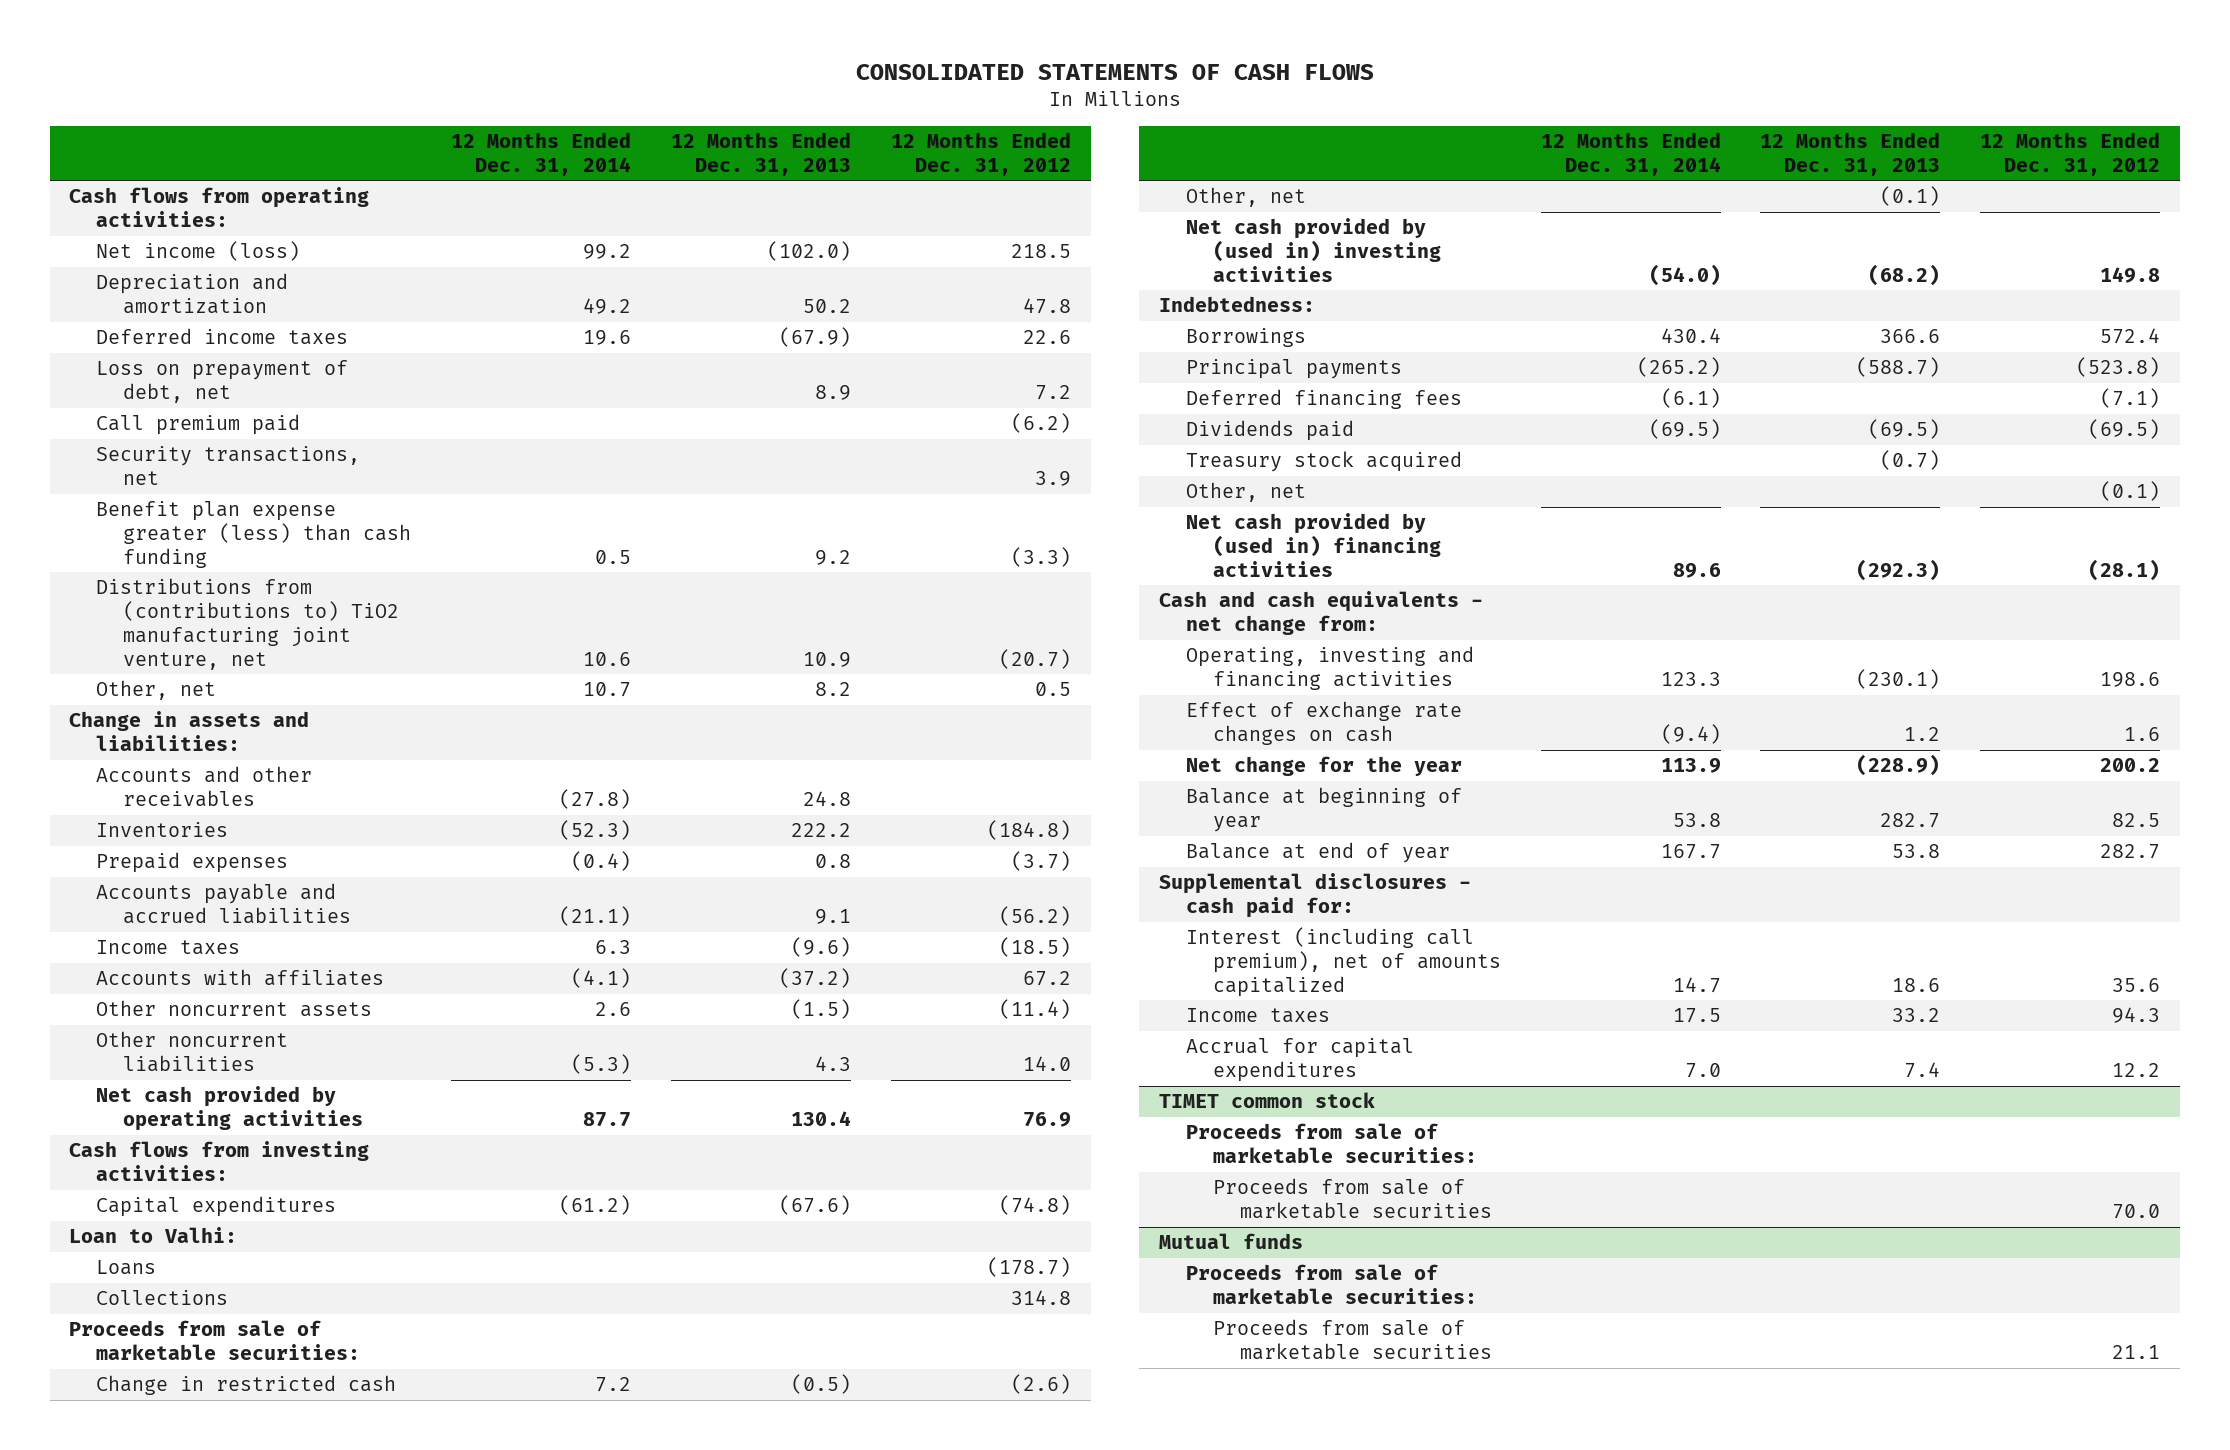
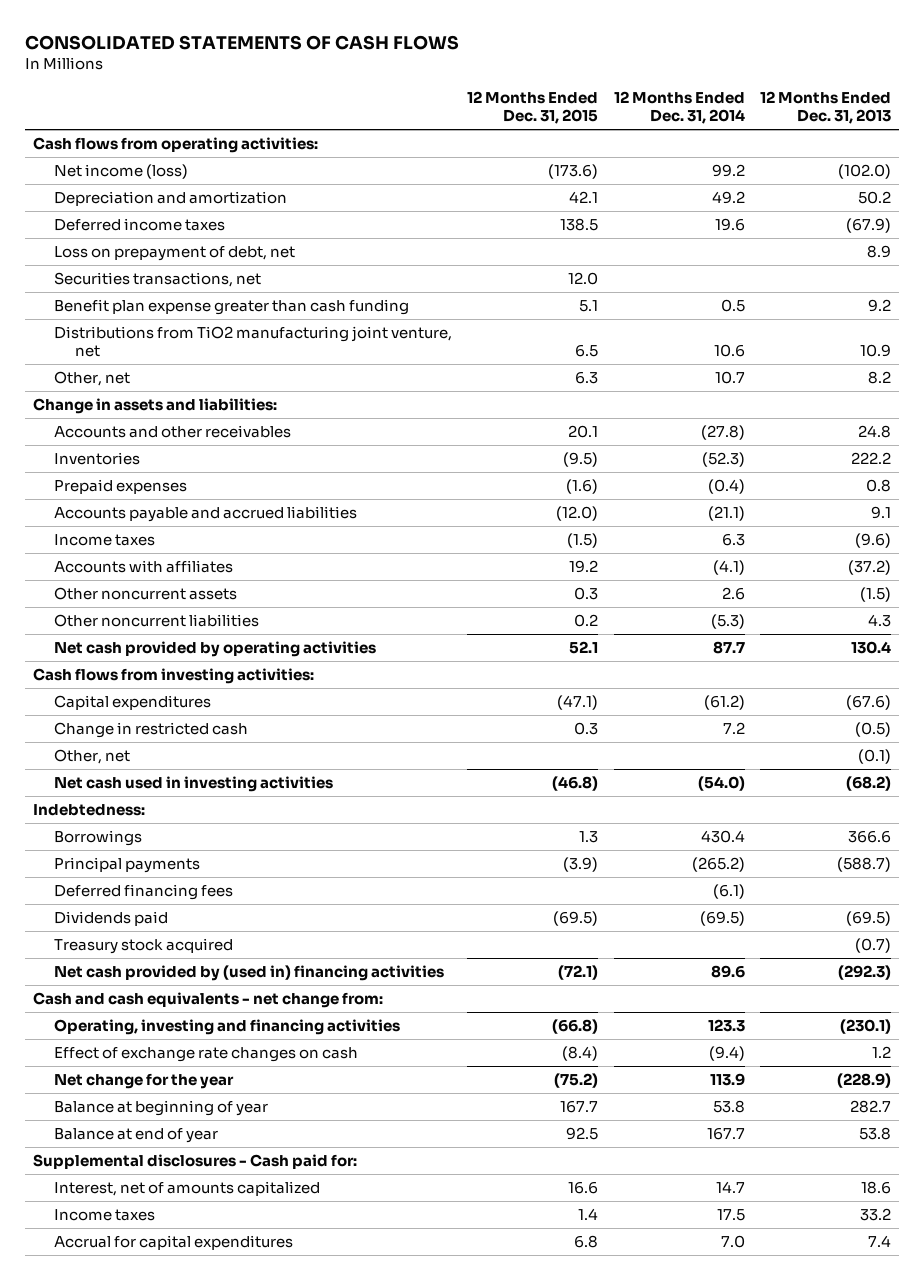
[890,131,1071,176] 12 Months Ended Dec. 31, 2012 -> none
none -> [467,91,599,125] 12 Months Ended Dec. 31, 2015
[96,414,301,436] Call premium paid -> none
[96,446,361,486] Security transactions, net -> [53,272,261,288] Securities transactions, net
[96,501,412,569] Benefit plan expense greater (less) than cash funding -> [53,299,409,316] Benefit plan expense greater than cash funding
[96,578,400,670] Distributions from (contributions to) TiO2 manufacturing joint venture, net -> [53,326,452,357] Distributions from TiO2 manufacturing joint venture, net
[69,1227,238,1244] Loan to Valhi: -> none
[96,1260,157,1276] Loans -> none
[96,1290,229,1306] Collections -> none
[69,1320,361,1361] Proceeds from sale of marketable securities: -> none
[1186,218,1441,283] Net cash provided by (used in) investing activities -> [53,776,333,793] Net cash used in investing activities
[1186,482,1307,503] Other, net -> none
[1159,873,1472,919] Supplemental disclosures - cash paid for: -> [32,1154,357,1170] Supplemental disclosures - Cash paid for:
[1186,927,1501,998] Interest (including call premium), net of amounts capitalized -> [53,1181,320,1197] Interest, net of amounts capitalized
[1159,1092,1376,1109] TIMET common stock -> none
[1186,1123,1477,1164] Proceeds from sale of marketable securities: -> none
[1212,1178,1492,1220] Proceeds from sale of marketable securities -> none
[1159,1233,1304,1250] Mutual funds -> none
[1186,1264,1477,1305] Proceeds from sale of marketable securities: -> none
[1212,1319,1492,1361] Proceeds from sale of marketable securities -> none

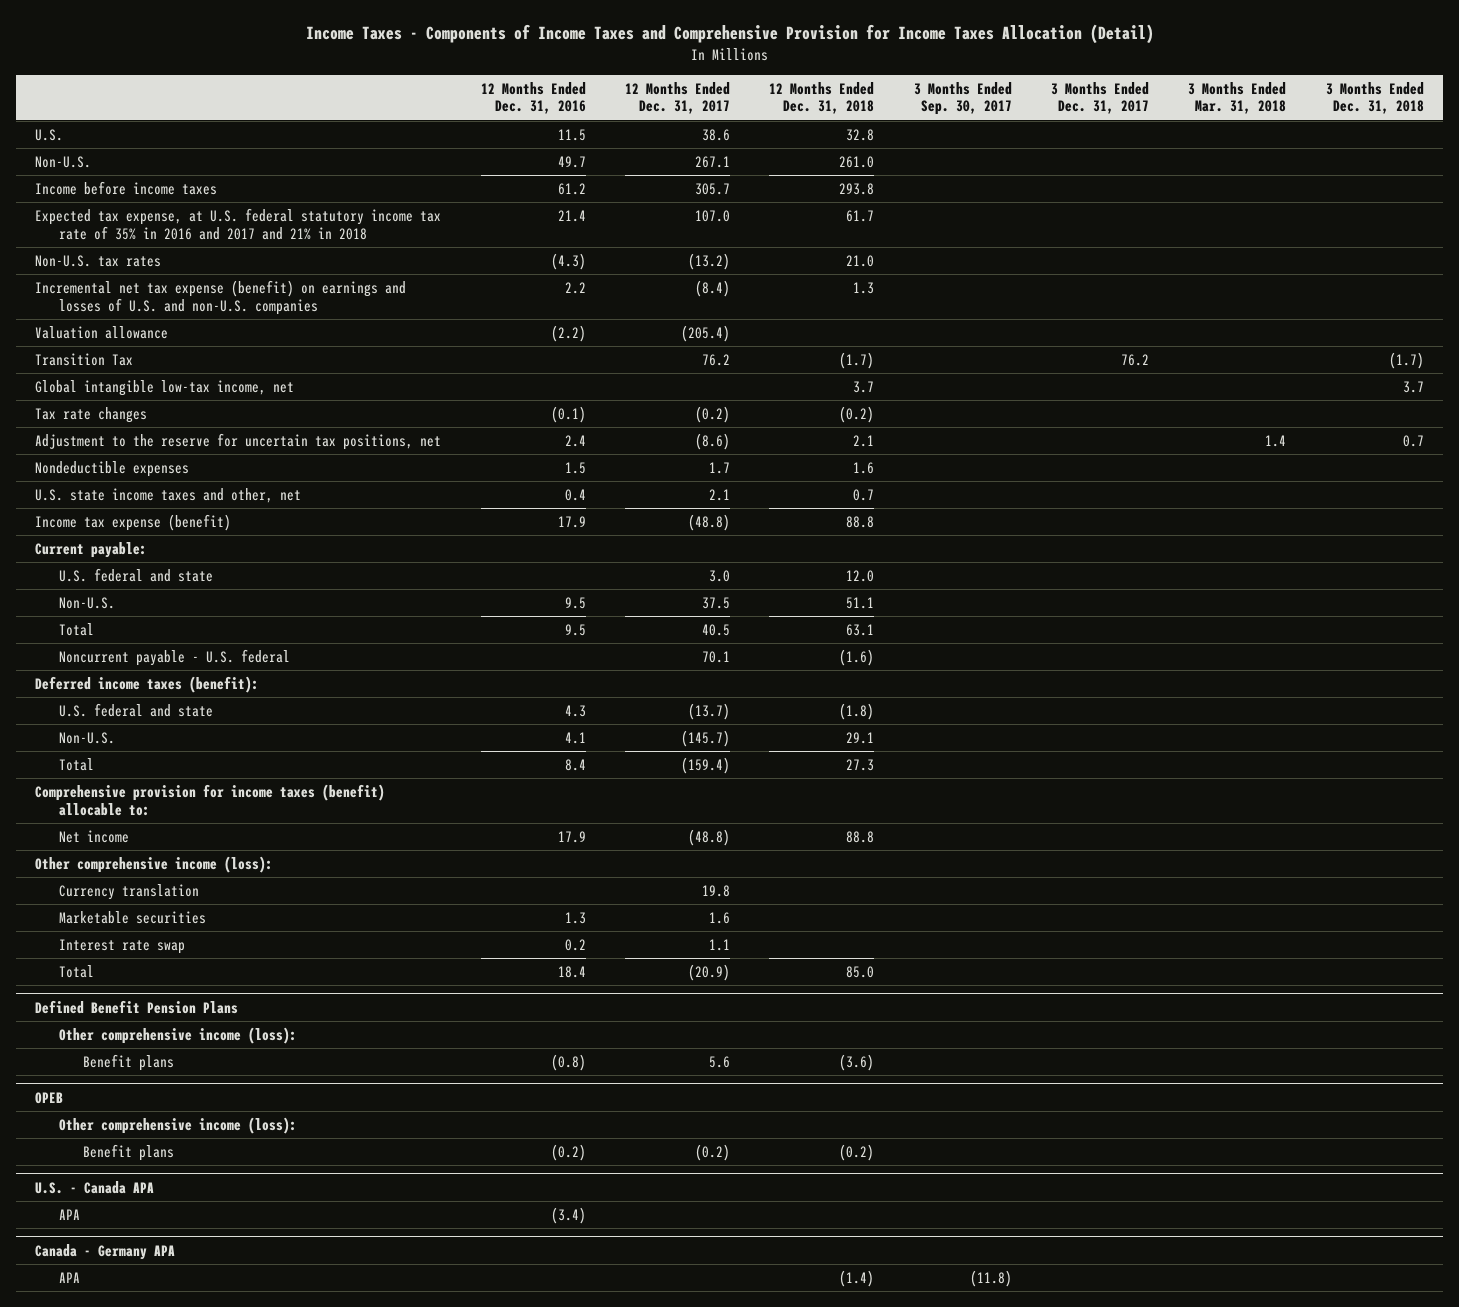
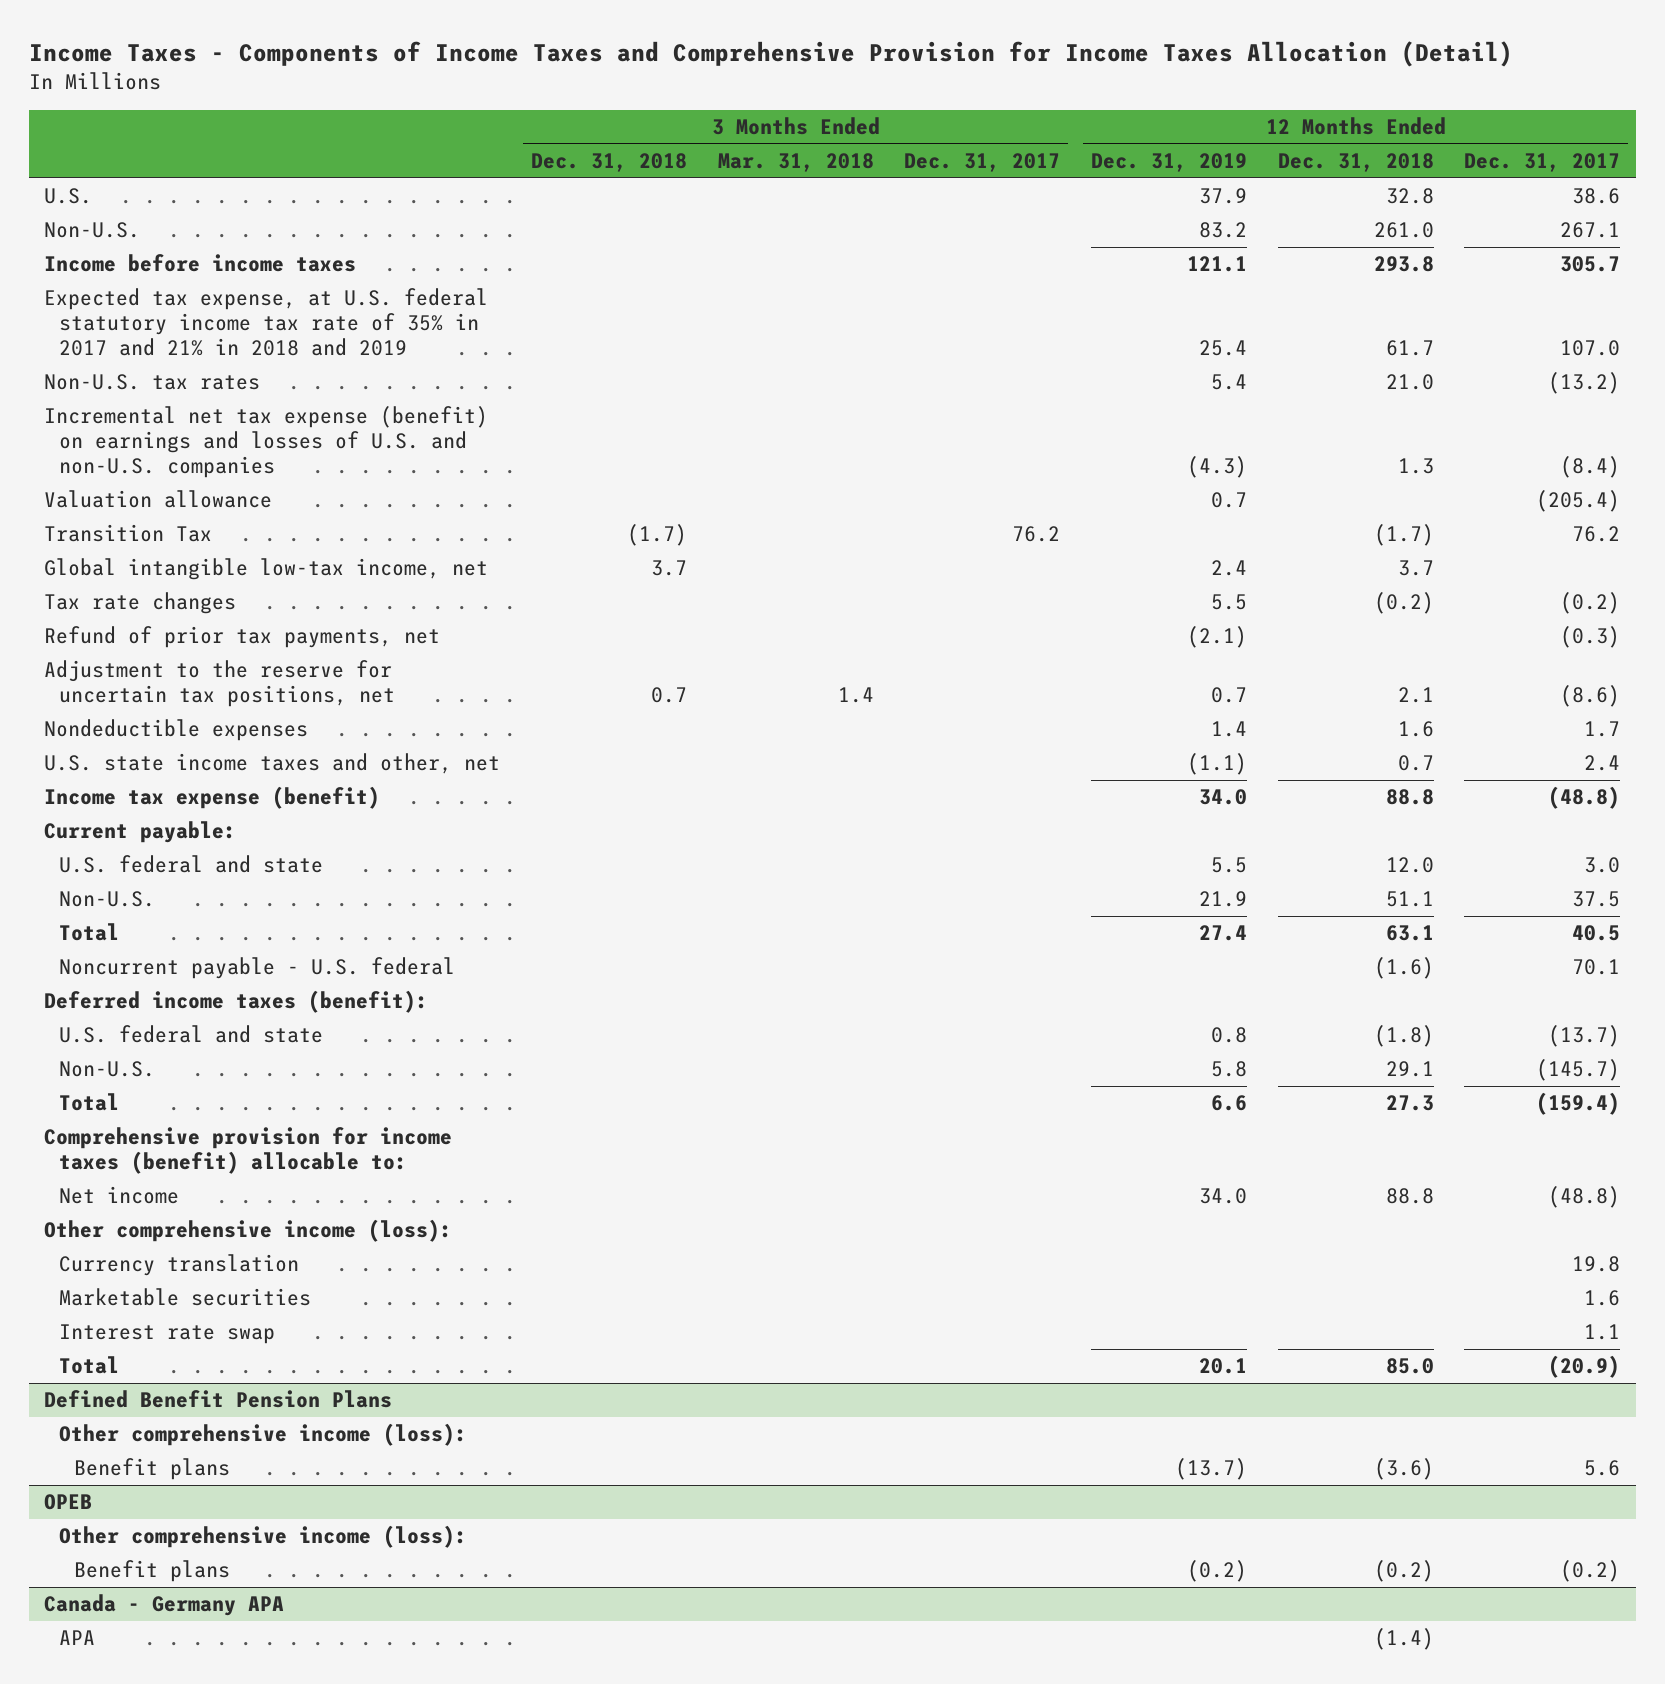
[480,81,586,115] 12 Months Ended Dec. 31, 2016 -> none
[913,81,1012,116] 3 Months Ended Sep. 30, 2017 -> none
none -> [1090,153,1247,173] Dec. 31, 2019
[35,207,442,240] Expected tax expense, at U.S. federal statutory income tax rate of 35% in 2016 and 2017 and 21% in 2018 -> [44,288,489,357] Expected tax expense, at U.S. federal statutory income tax rate of 35% in 2017 and 21% in 2018 and 2019
none -> [44,626,441,649] Refund of prior tax payments, net
[709,488,731,501] 2.1 -> [1584,755,1621,772] 2.4
[35,1180,155,1194] U.S. - Canada APA -> none
[59,1208,81,1220] APA -> none

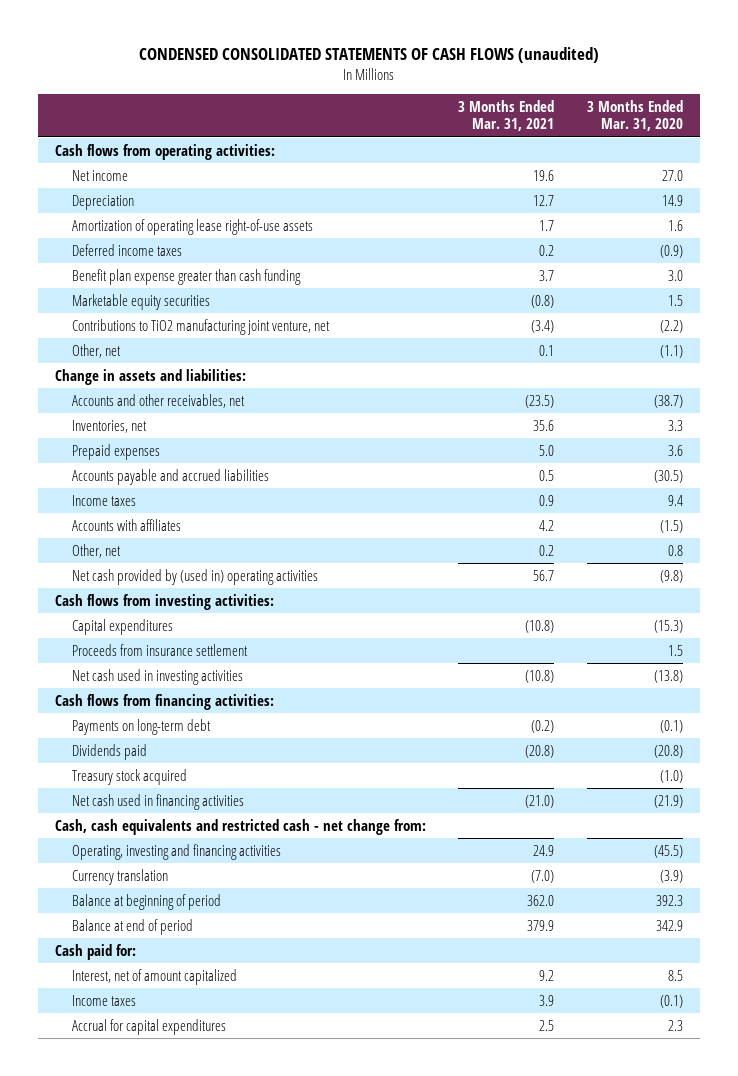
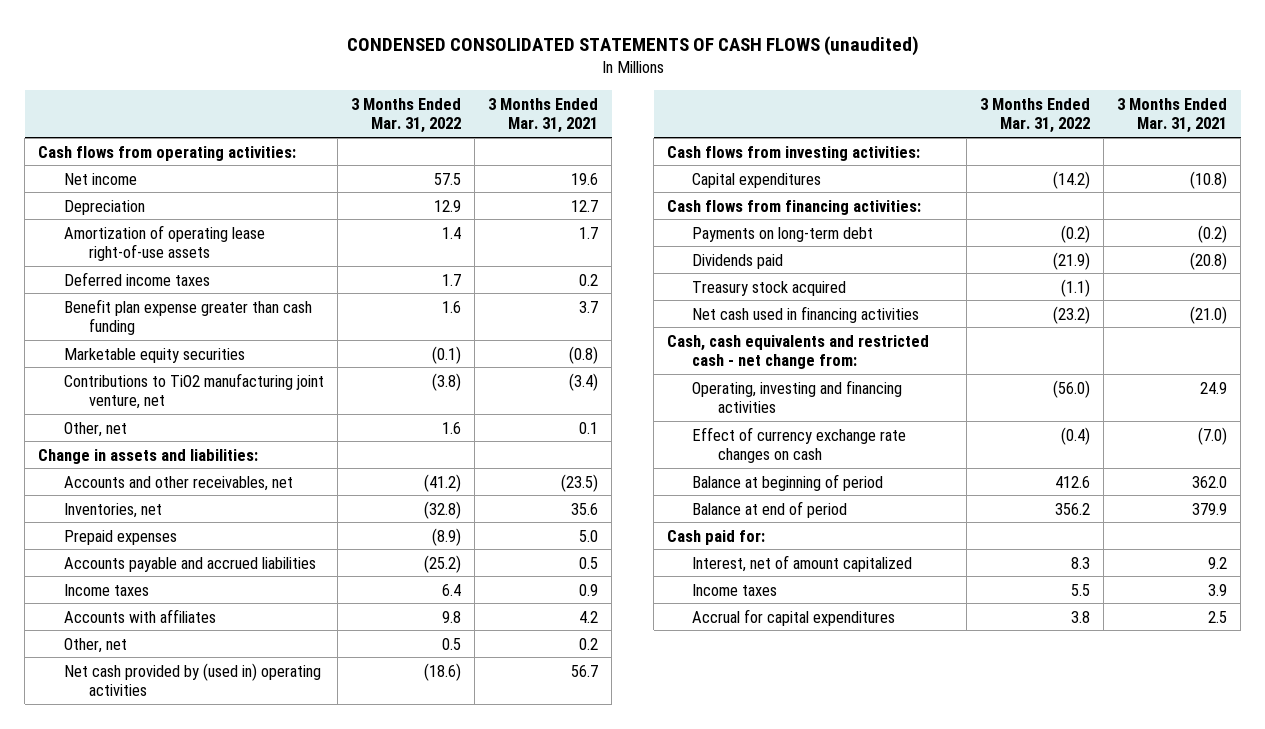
[587,99,684,132] 3 Months Ended Mar. 31, 2020 -> none
none -> [350,97,461,134] 3 Months Ended Mar. 31, 2022
[72,643,249,656] Proceeds from insurance settlement -> none
[72,668,244,685] Net cash used in investing activities -> none
[72,868,169,885] Currency translation -> [692,426,907,464] Effect of currency exchange rate changes on cash

